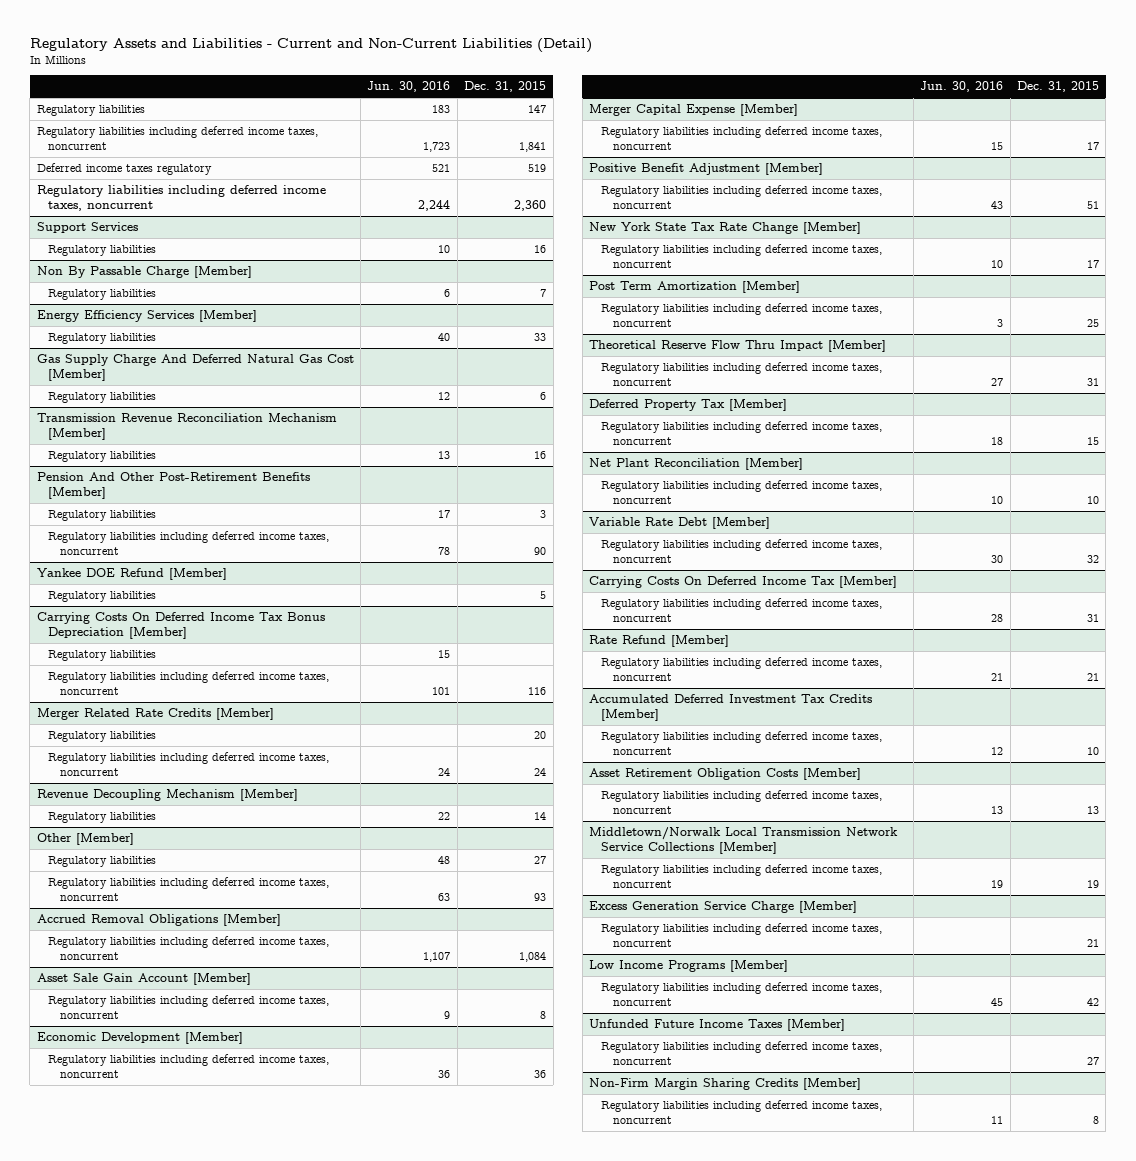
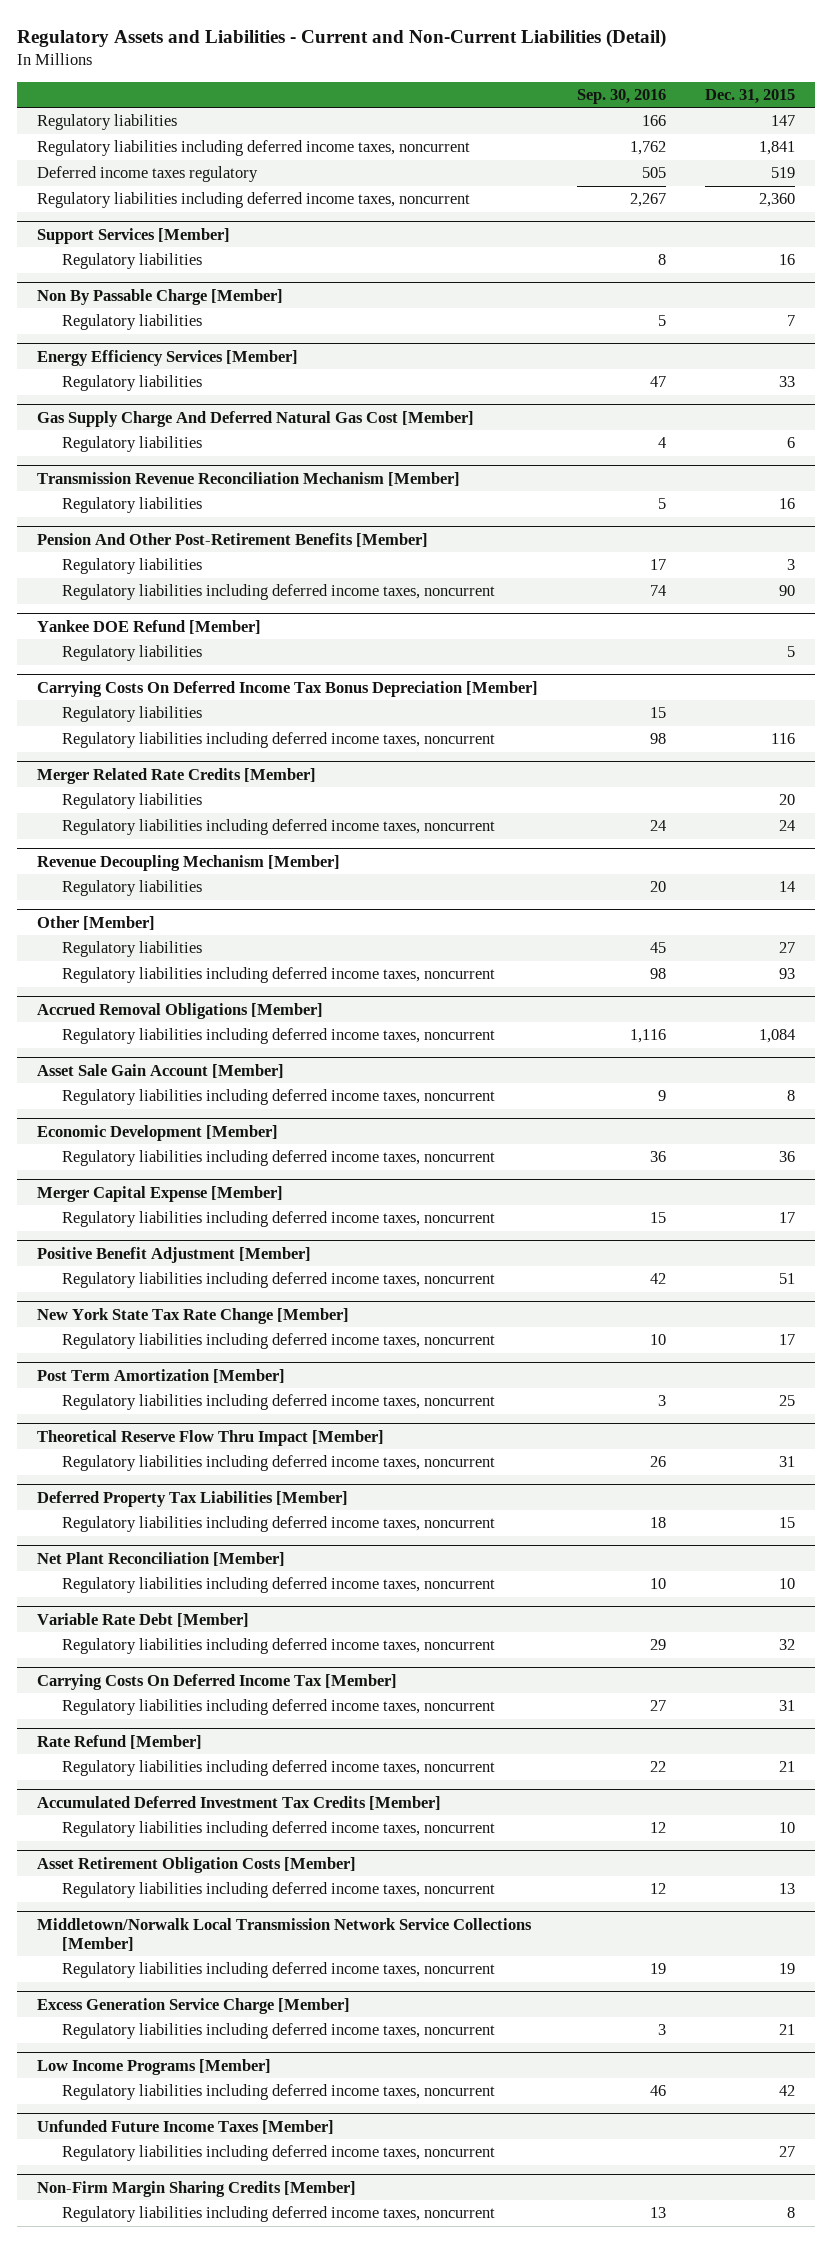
[367,81,451,93] Jun. 30, 2016 -> none
none -> [577,88,667,104] Sep. 30, 2016
[36,222,138,234] Support Services -> [36,227,230,244] Support Services [Member]
[589,399,788,412] Deferred Property Tax [Member] -> [36,1490,348,1507] Deferred Property Tax Liabilities [Member]

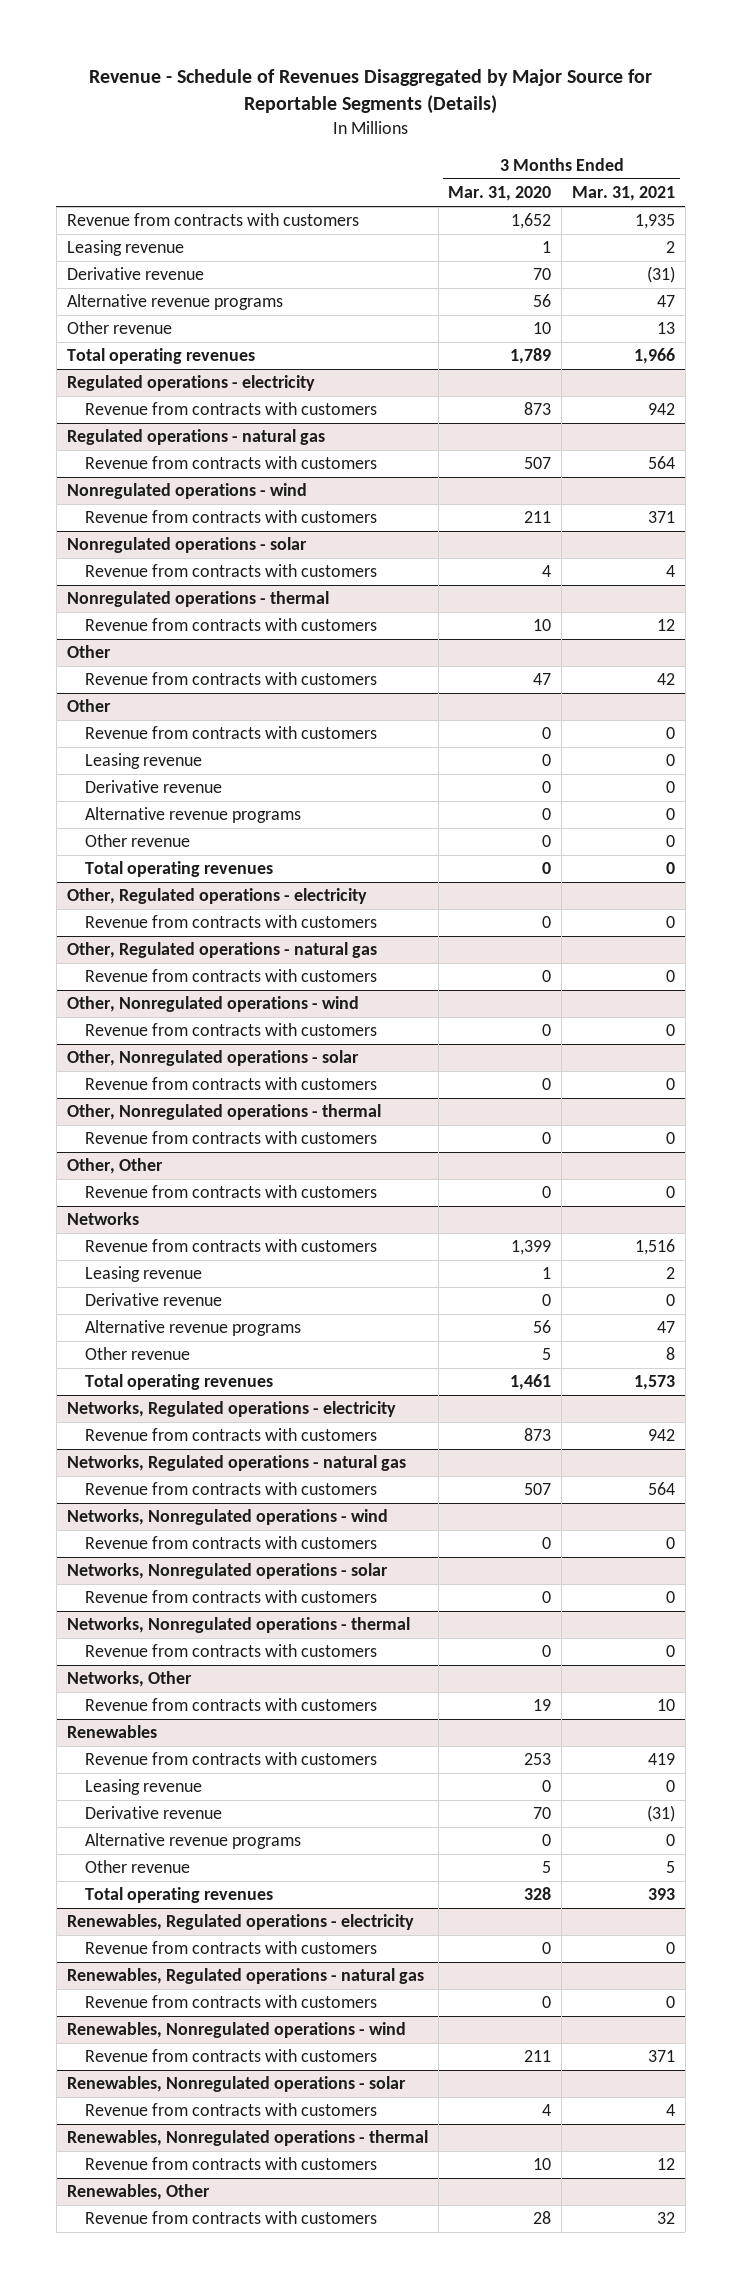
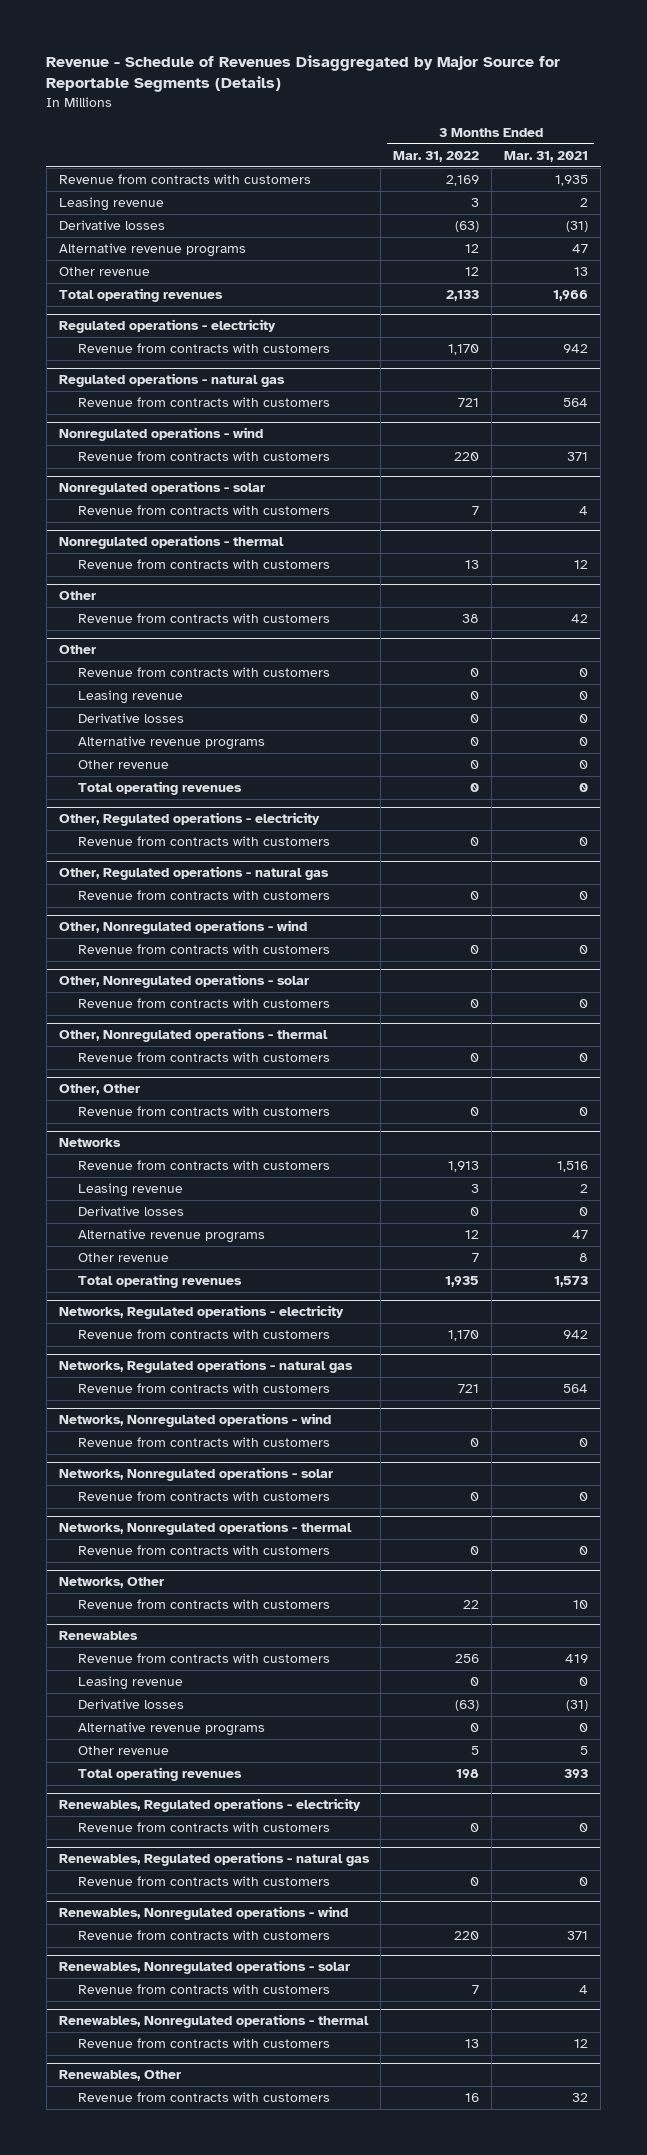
[448,186,552,202] Mar. 31, 2020 -> none
none -> [393,150,480,162] Mar. 31, 2022
[66,267,204,281] Derivative revenue -> none
none -> [58,220,165,231] Derivative losses
[85,780,223,794] Derivative revenue -> none
none -> [78,713,185,724] Derivative losses
[85,1293,223,1307] Derivative revenue -> none
none -> [78,1206,185,1217] Derivative losses
[85,1806,223,1820] Derivative revenue -> none
none -> [78,1699,185,1710] Derivative losses

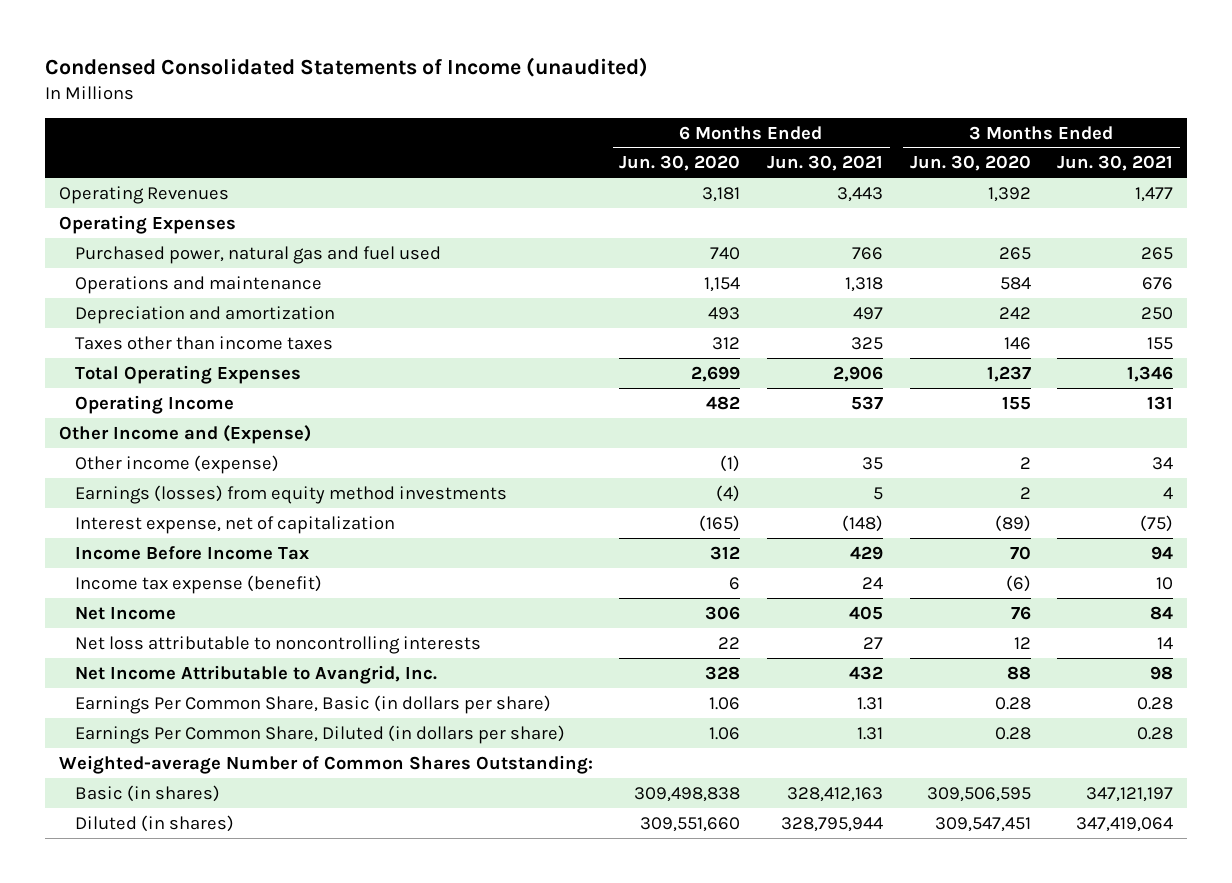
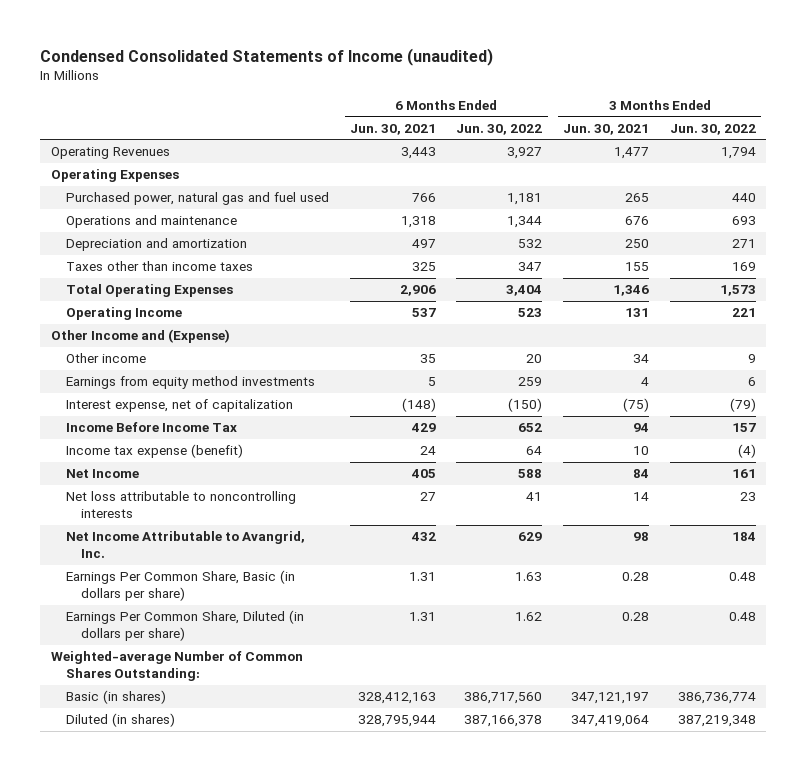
[619,155,741,172] Jun. 30, 2020 -> none
[909,155,1031,172] Jun. 30, 2020 -> none
none -> [456,123,543,135] Jun. 30, 2022
none -> [670,123,757,135] Jun. 30, 2022
[74,454,279,474] Other income (expense) -> [65,353,146,364] Other income
[74,484,507,504] Earnings (losses) from equity method investments -> [65,376,315,390] Earnings from equity method investments

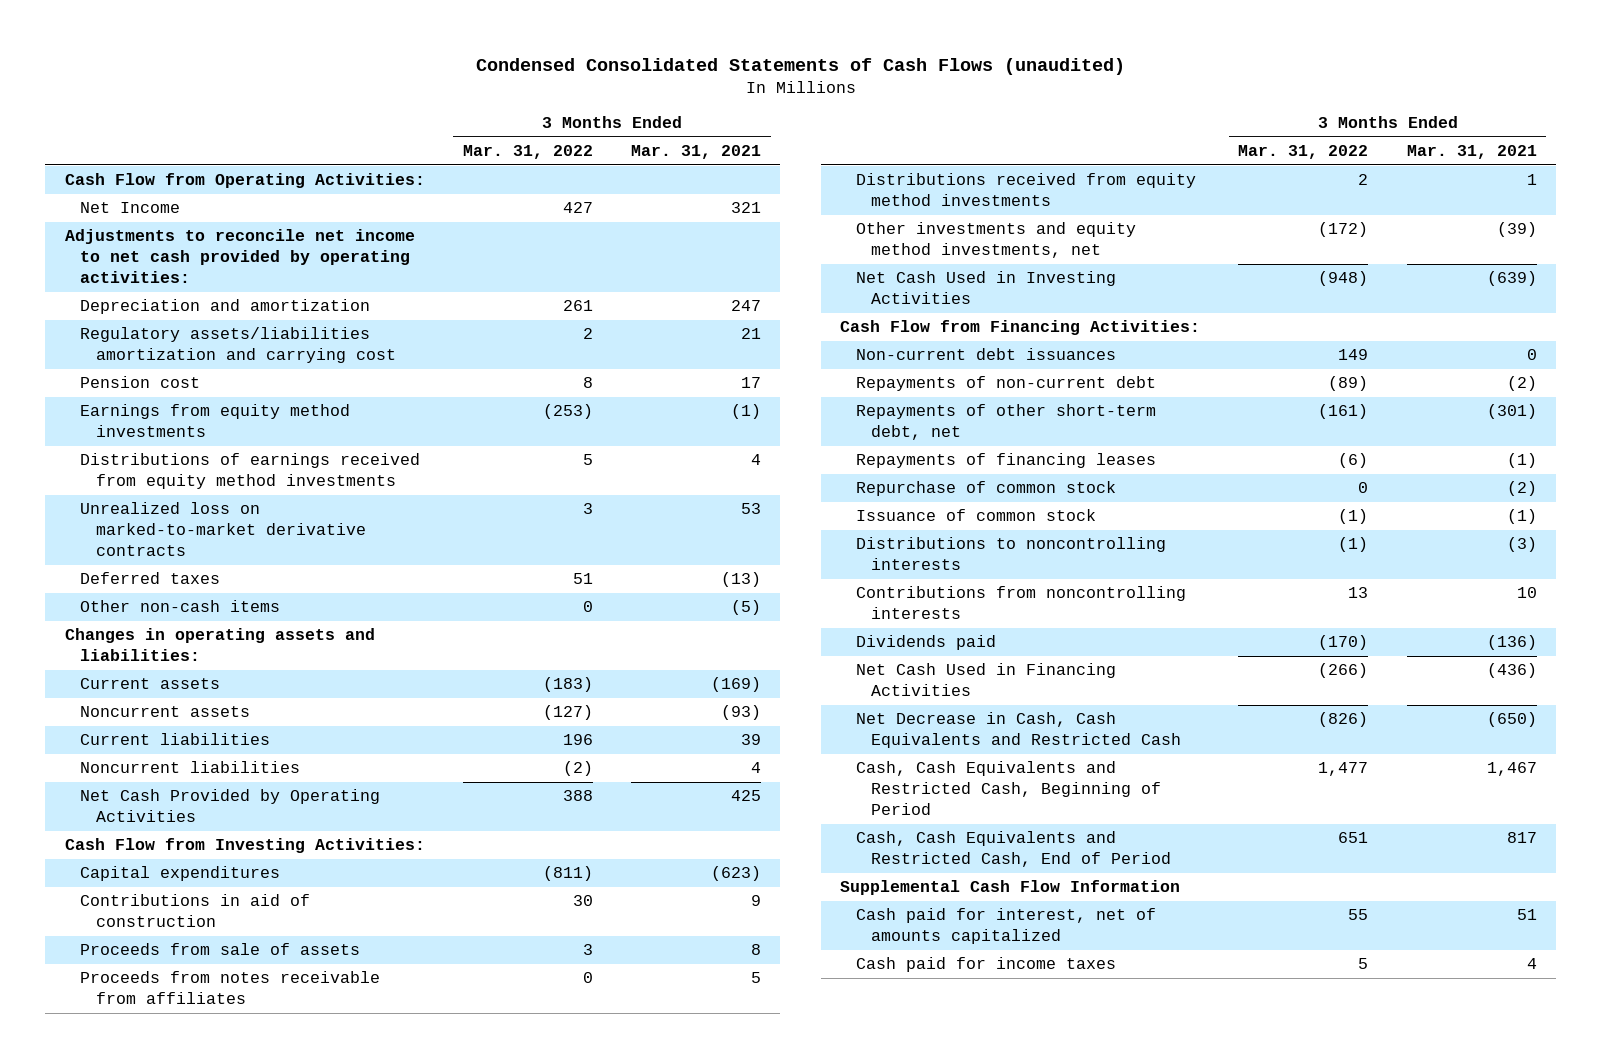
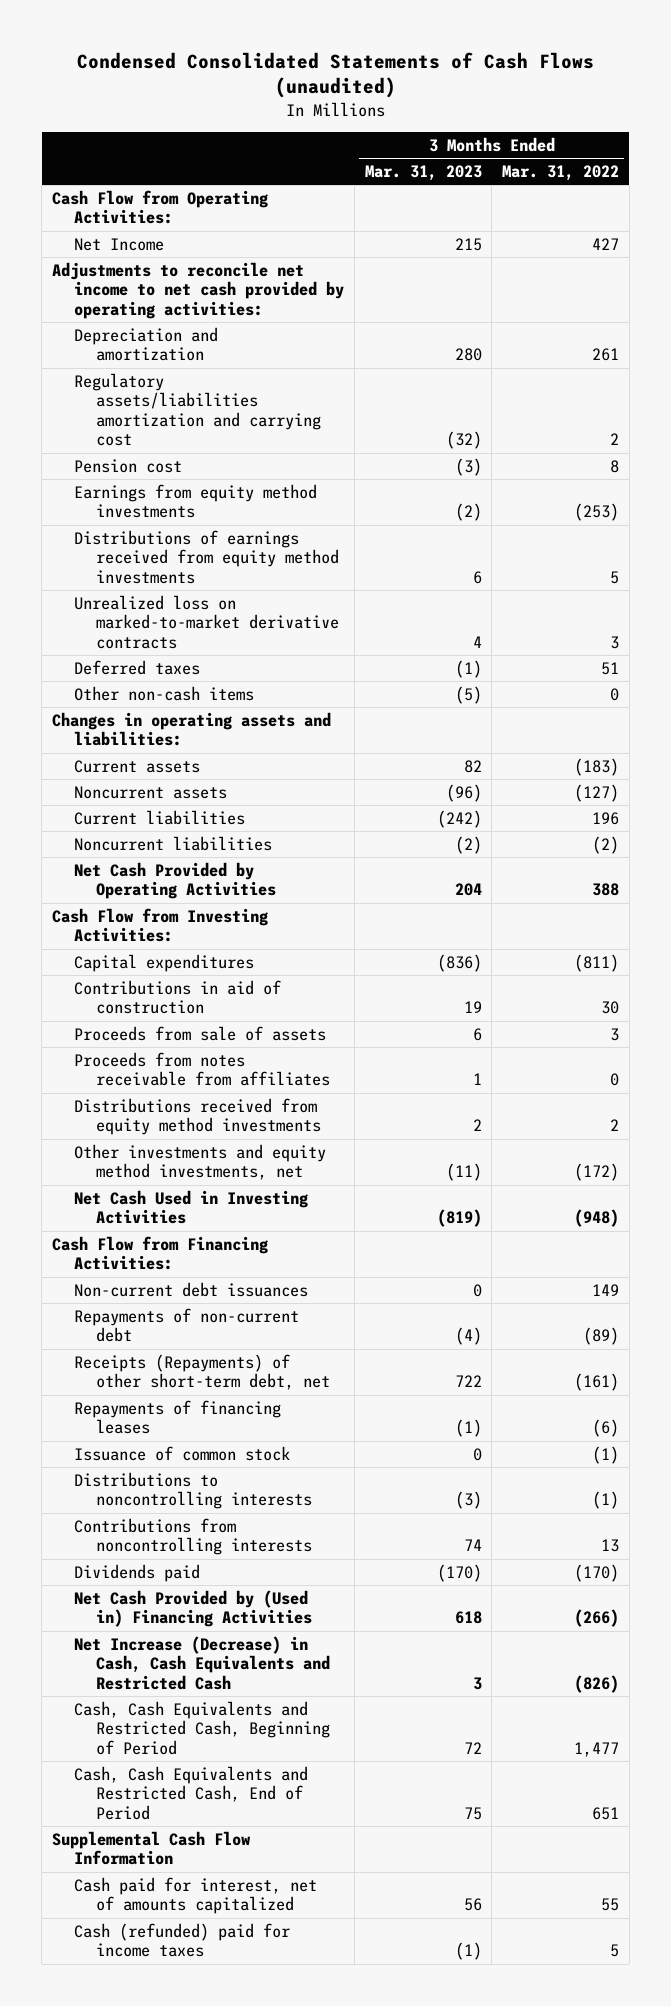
[631,145,762,160] Mar. 31, 2021 -> none
none -> [364,165,482,182] Mar. 31, 2023
[855,404,1156,441] Repayments of other short-term debt, net -> [74,1353,331,1391] Receipts (Repayments) of other short-term debt, net
[855,481,1116,497] Repurchase of common stock -> none
[855,663,1116,697] Net Cash Used in Financing Activities -> [74,1589,313,1628] Net Cash Provided by (Used in) Financing Activities
[855,712,1182,749] Net Decrease in Cash, Cash Equivalents and Restricted Cash -> [74,1635,331,1690] Net Increase (Decrease) in Cash, Cash Equivalents and Restricted Cash
[855,957,1116,973] Cash paid for income taxes -> [74,1922,291,1958] Cash (refunded) paid for income taxes

